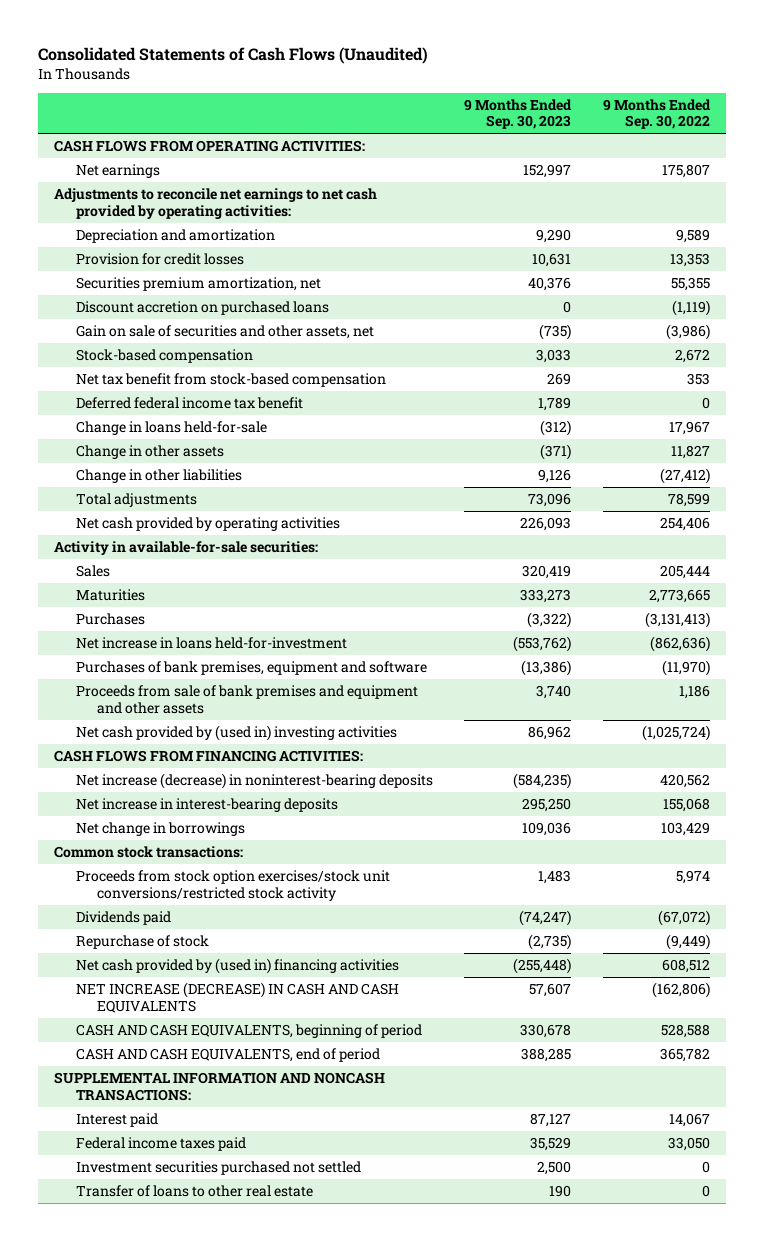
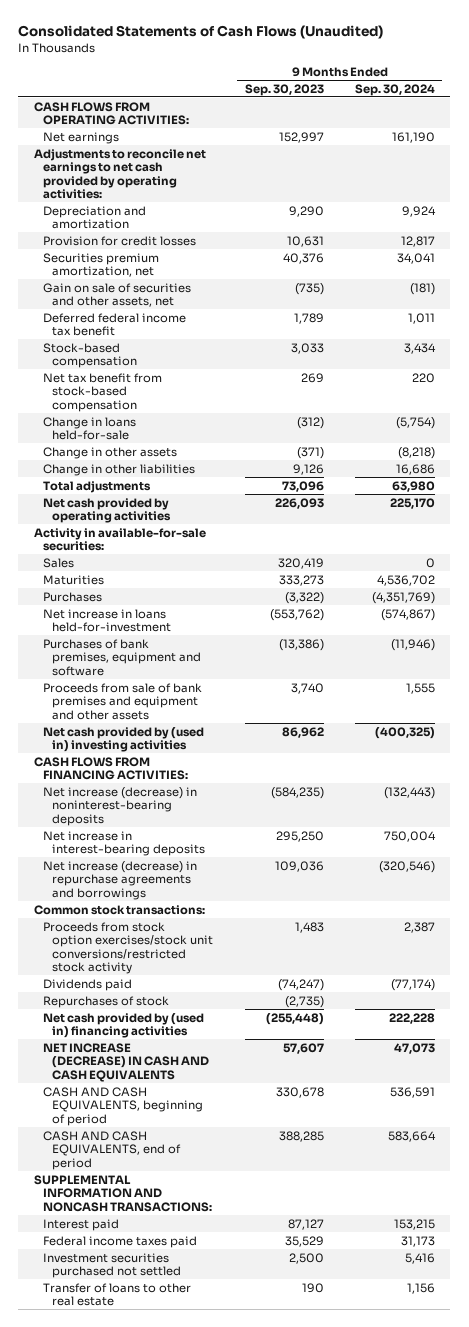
[602,98,711,130] 9 Months Ended Sep. 30, 2022 -> none
none -> [354,83,435,96] Sep. 30, 2024
[75,301,329,316] Discount accretion on purchased loans -> none
[75,397,303,410] Deferred federal income tax benefit -> [43,312,187,337] Deferred federal income tax benefit
[75,822,245,837] Net change in borrowings -> [43,860,198,900] Net increase (decrease) in repurchase agreements and borrowings
[75,935,209,950] Repurchase of stock -> [43,995,170,1008] Repurchases of stock

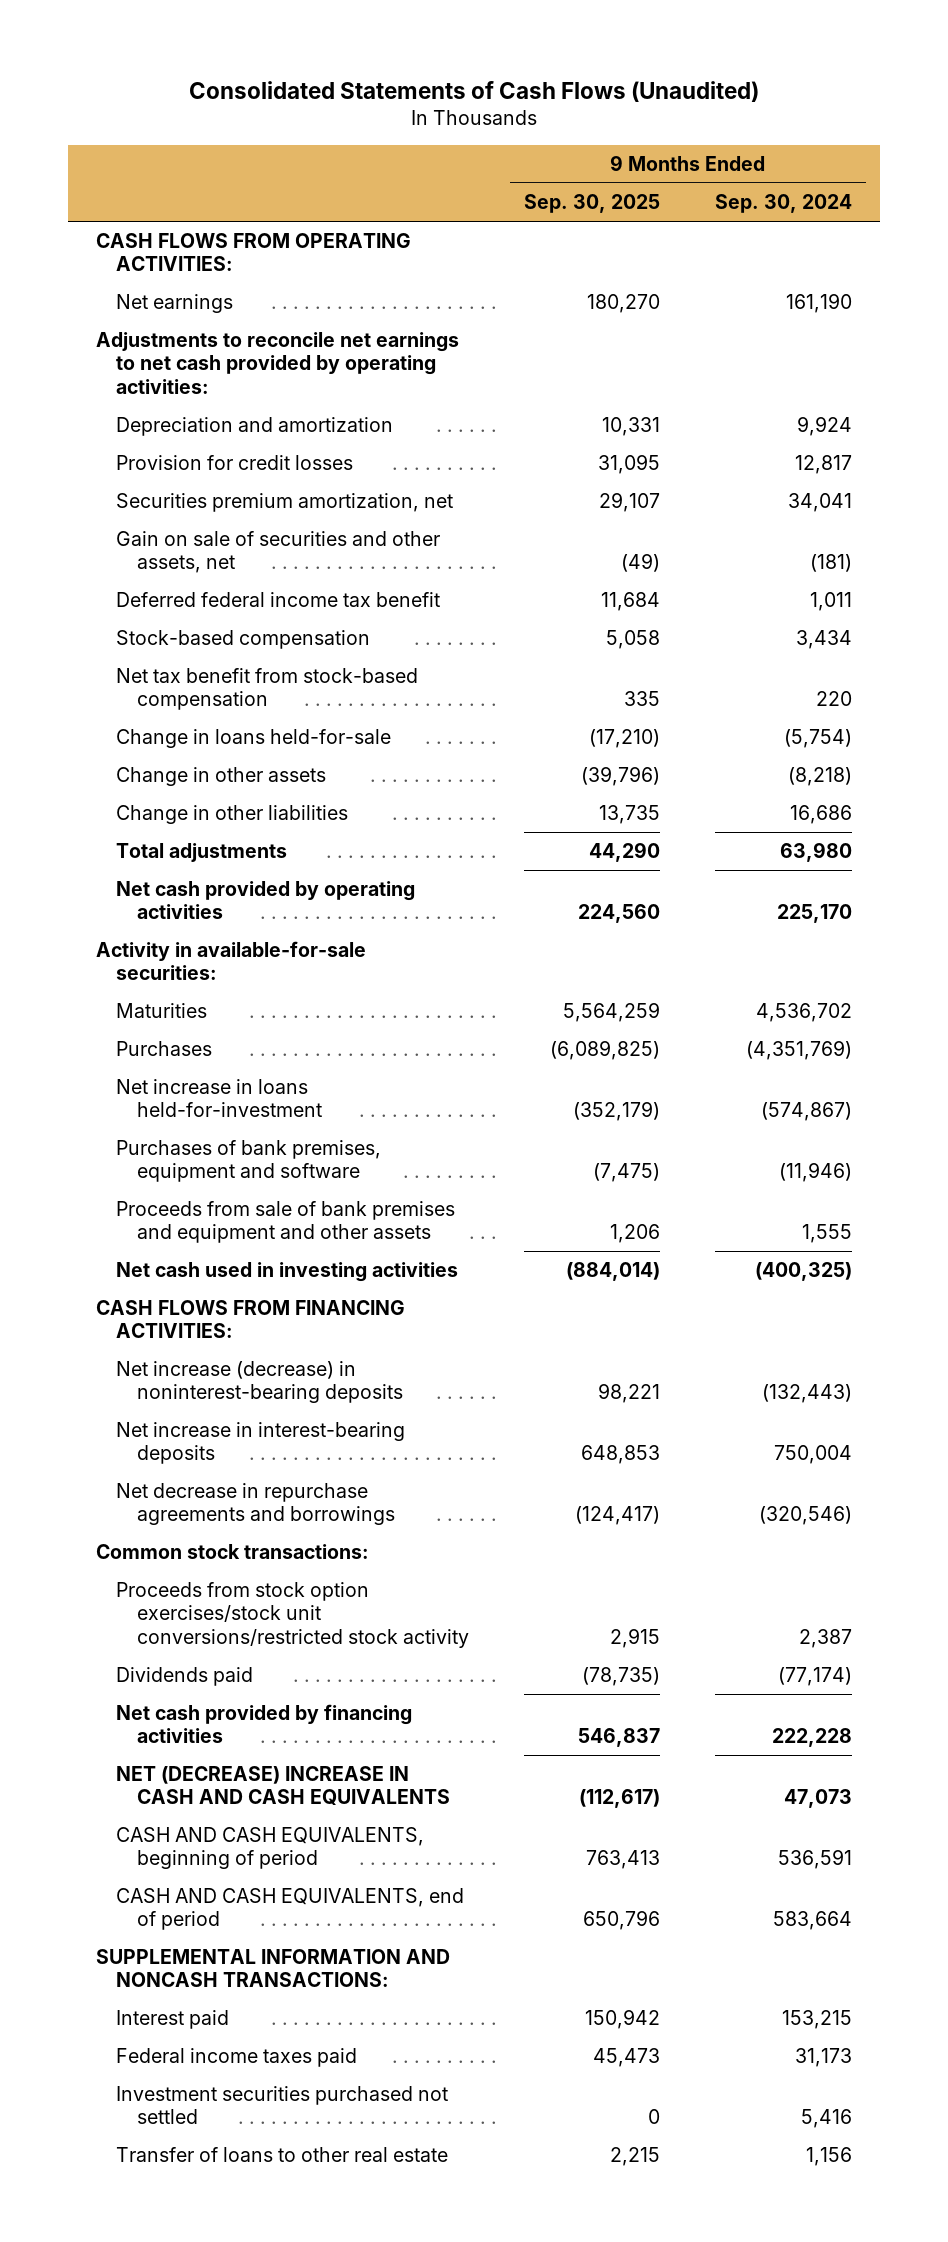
[244,83,324,96] Sep. 30, 2023 -> none
none -> [524,194,661,214] Sep. 30, 2025
[43,557,75,568] Sales -> none
[43,726,205,753] Net cash provided by (used in) investing activities -> [116,1262,459,1283] Net cash used in investing activities
[43,860,198,900] Net increase (decrease) in repurchase agreements and borrowings -> [116,1483,396,1526] Net decrease in repurchase agreements and borrowings
[43,995,170,1008] Repurchases of stock -> none
[43,1012,205,1039] Net cash provided by (used in) financing activities -> [116,1704,413,1744] Net cash provided by financing activities
[43,1042,210,1082] NET INCREASE (DECREASE) IN CASH AND CASH EQUIVALENTS -> [116,1766,451,1806] NET (DECREASE) INCREASE IN CASH AND CASH EQUIVALENTS

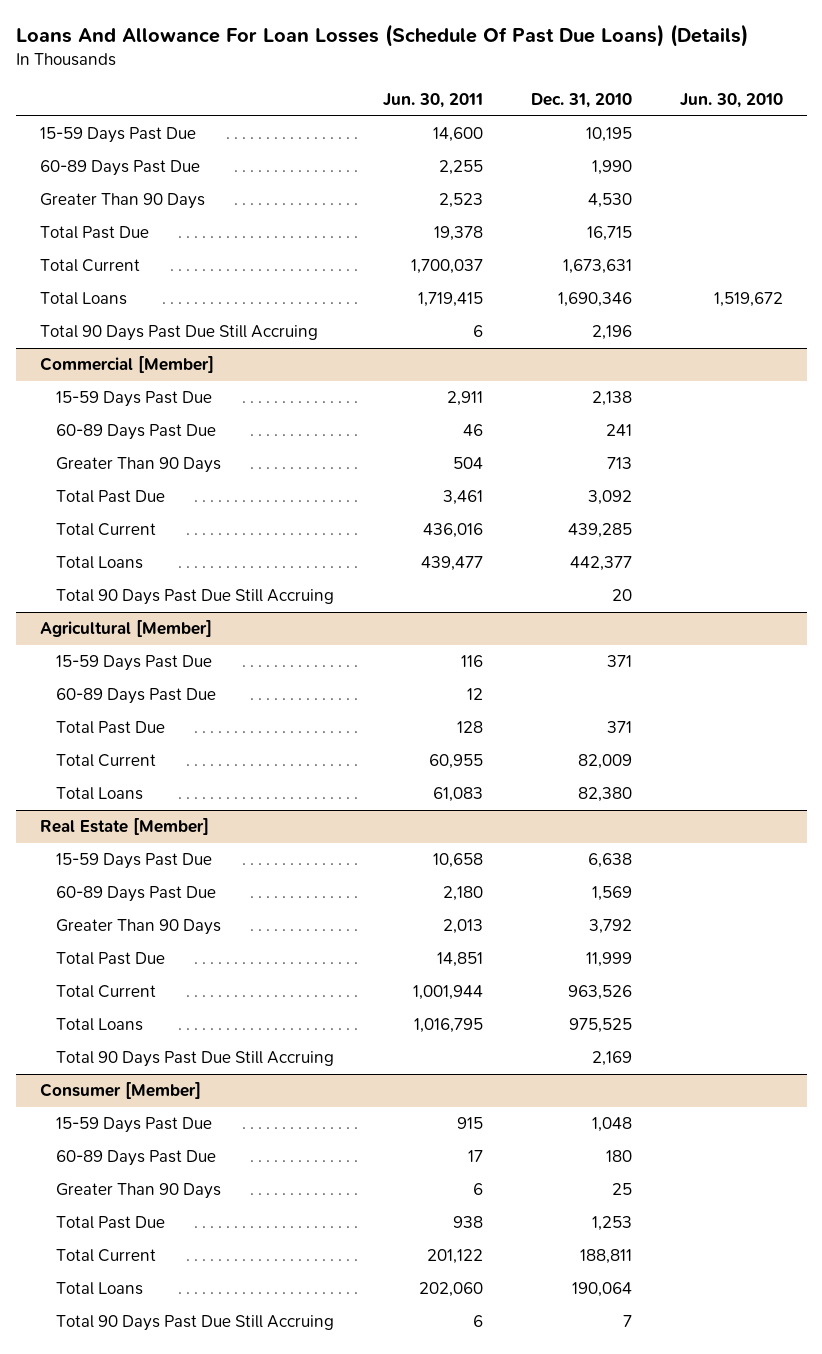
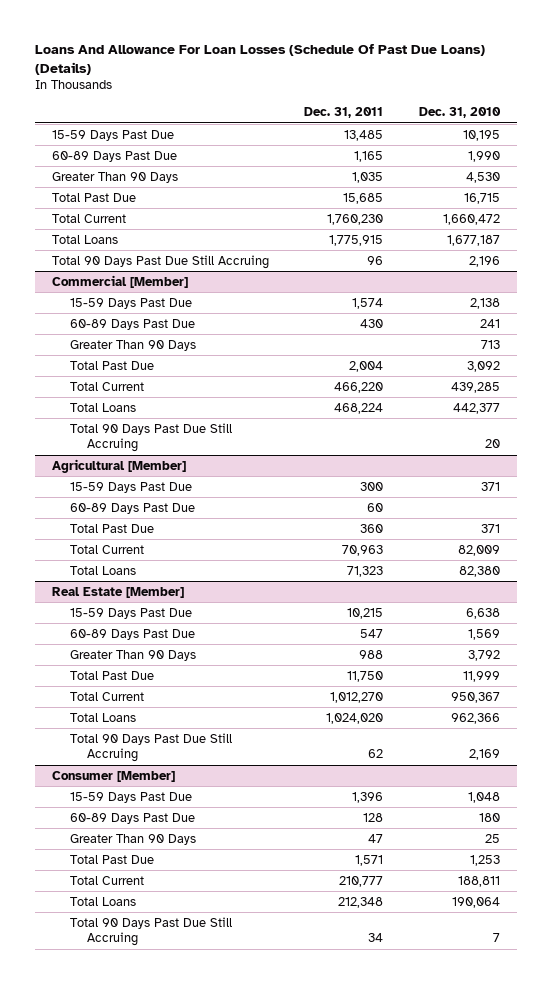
[382,92,483,108] Jun. 30, 2011 -> none
[679,92,783,108] Jun. 30, 2010 -> none
none -> [304,107,384,119] Dec. 31, 2011
[562,259,632,275] 1,673,631 -> [442,213,500,225] 1,660,472
[557,292,632,308] 1,690,346 -> [446,234,500,246] 1,677,187
[567,985,632,1001] 963,526 -> [450,691,500,703] 950,367
[568,1018,632,1034] 975,525 -> [450,712,500,724] 962,366

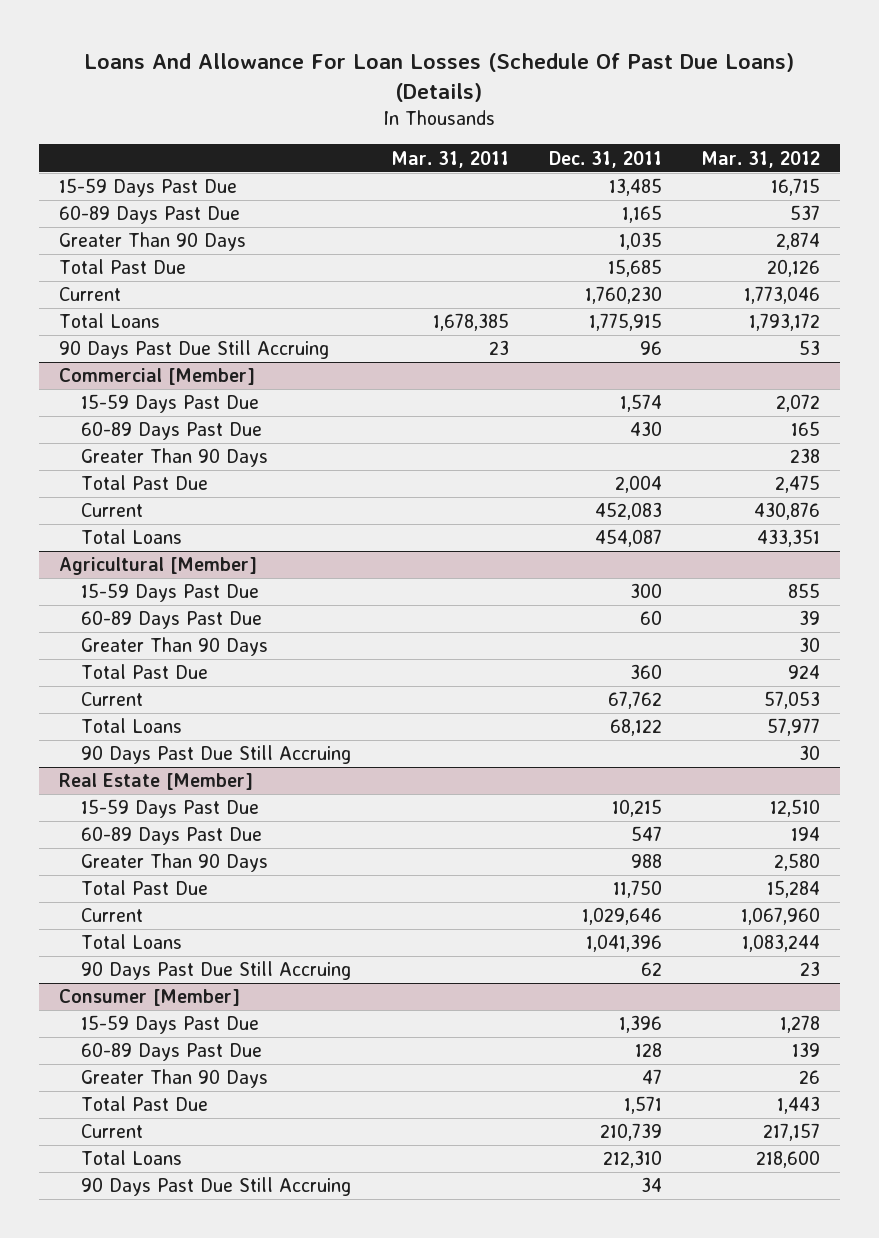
[418,107,501,119] Dec. 31, 2010 -> none
none -> [390,150,509,168] Mar. 31, 2011
none -> [701,150,821,168] Mar. 31, 2012
[52,213,127,223] Total Current -> [58,287,121,302] Current
[52,254,270,269] Total 90 Days Past Due Still Accruing -> [58,340,329,360] 90 Days Past Due Still Accruing
[69,422,232,453] Total 90 Days Past Due Still Accruing -> none
[69,381,144,391] Total Current -> [81,503,144,518] Current
[334,381,384,393] 466,220 -> [594,502,662,521] 452,083
[334,402,384,414] 468,224 -> [594,529,662,548] 454,087
none -> [81,637,269,657] Greater Than 90 Days
[69,544,144,554] Total Current -> [81,692,144,707] Current
[342,544,384,556] 70,963 -> [607,691,662,710] 67,762
[347,565,384,577] 71,323 -> [609,719,662,737] 68,122
none -> [81,745,352,765] 90 Days Past Due Still Accruing
[69,691,144,701] Total Current -> [81,908,144,923] Current
[330,691,384,703] 1,012,270 -> [581,907,662,926] 1,029,646
[326,712,384,724] 1,024,020 -> [585,934,662,953] 1,041,396
[69,732,232,763] Total 90 Days Past Due Still Accruing -> [81,961,352,981] 90 Days Past Due Still Accruing
[69,875,144,885] Total Current -> [81,1124,144,1139] Current
[339,875,384,887] 210,777 -> [599,1123,662,1142] 210,739
[338,896,384,908] 212,348 -> [602,1150,662,1169] 212,310
[69,916,232,947] Total 90 Days Past Due Still Accruing -> [81,1177,352,1197] 90 Days Past Due Still Accruing

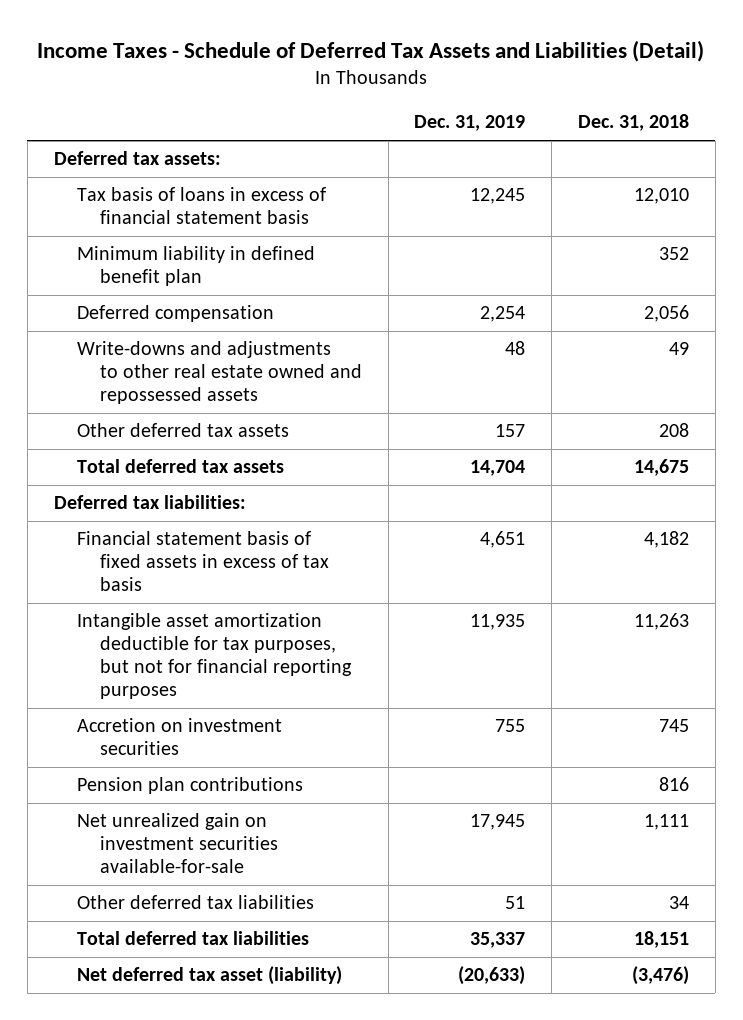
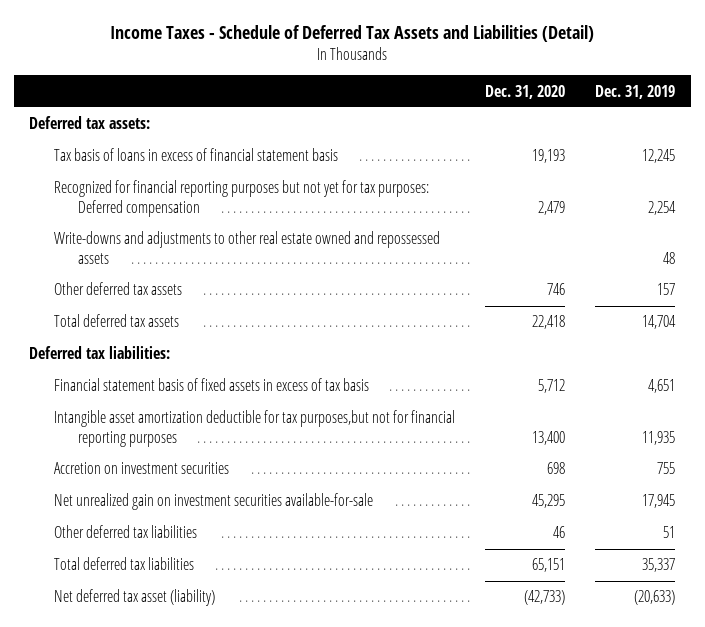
[577,114,689,132] Dec. 31, 2018 -> none
none -> [485,84,566,99] Dec. 31, 2020
[76,246,315,287] Minimum liability in defined benefit plan -> none
[76,305,274,323] Deferred compensation -> [53,180,429,217] Recognized for financial reporting purposes but not yet for tax purposes: Deferred compensation
[76,613,353,700] Intangible asset amortization deductible for tax purposes, but not for financial reporting purposes -> [53,410,455,447] Intangible asset amortization deductible for tax purposes,but not for financial reporting purposes
[76,777,303,795] Pension plan contributions -> none

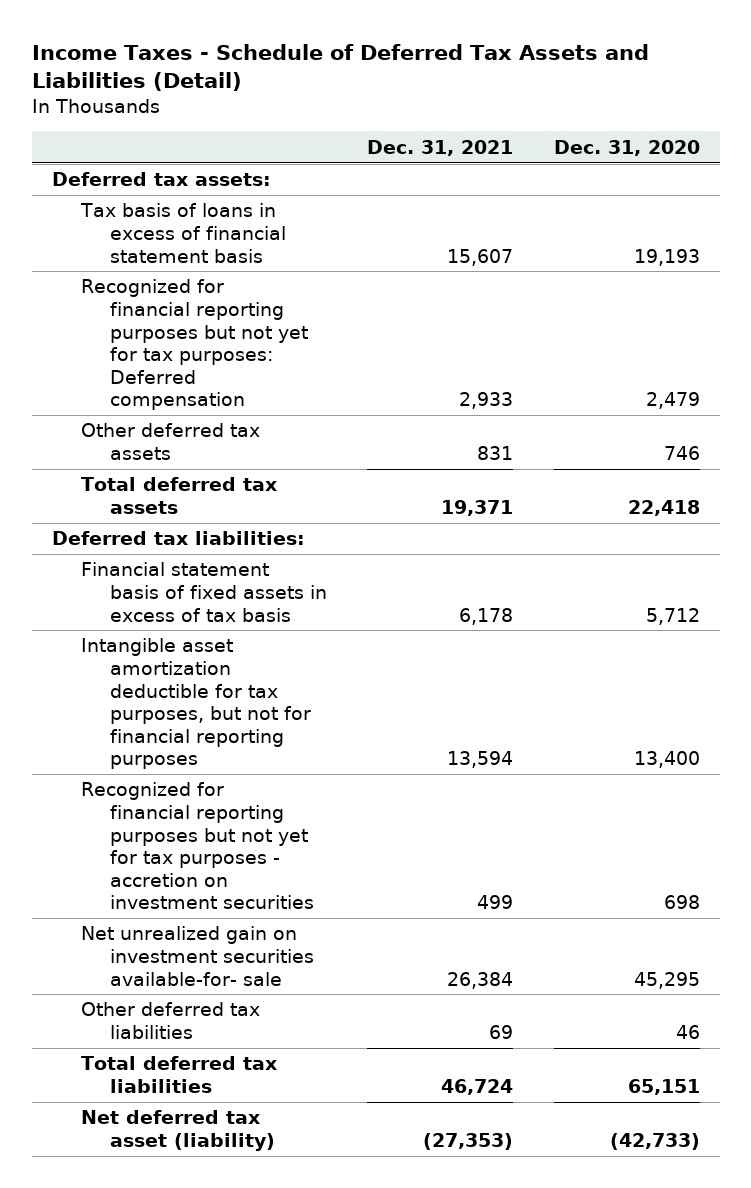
[595,84,676,99] Dec. 31, 2019 -> none
none -> [367,139,514,156] Dec. 31, 2021
[53,231,440,264] Write-downs and adjustments to other real estate owned and repossessed assets -> none
[53,410,455,447] Intangible asset amortization deductible for tax purposes,but not for financial reporting purposes -> [80,638,311,770] Intangible asset amortization deductible for tax purposes, but not for financial reporting purposes
[53,462,229,475] Accretion on investment securities -> [80,782,314,910] Recognized for financial reporting purposes but not yet for tax purposes - accretion on investment securities
[53,493,373,511] Net unrealized gain on investment securities available-for-sale -> [80,926,314,986] Net unrealized gain on investment securities available-for- sale

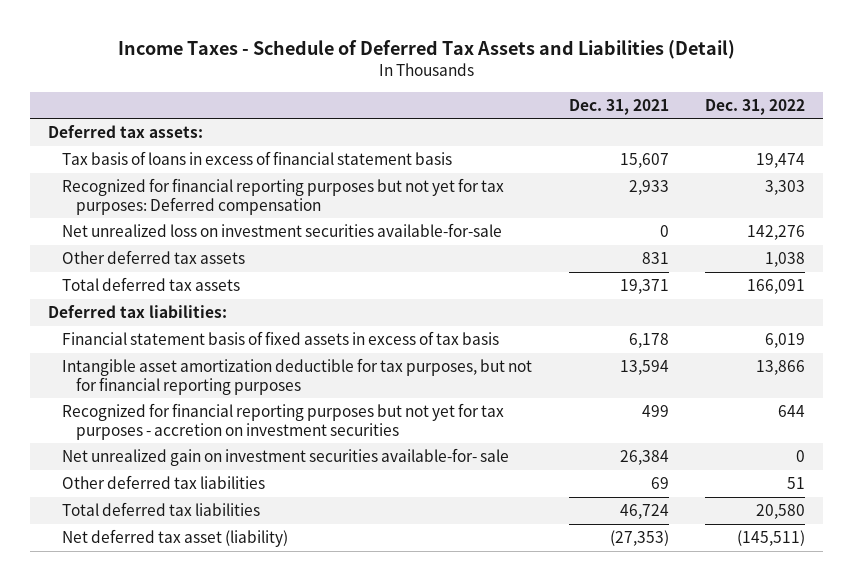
[553,139,700,156] Dec. 31, 2020 -> none
none -> [705,98,806,115] Dec. 31, 2022
none -> [62,223,503,238] Net unrealized loss on investment securities available-for-sale

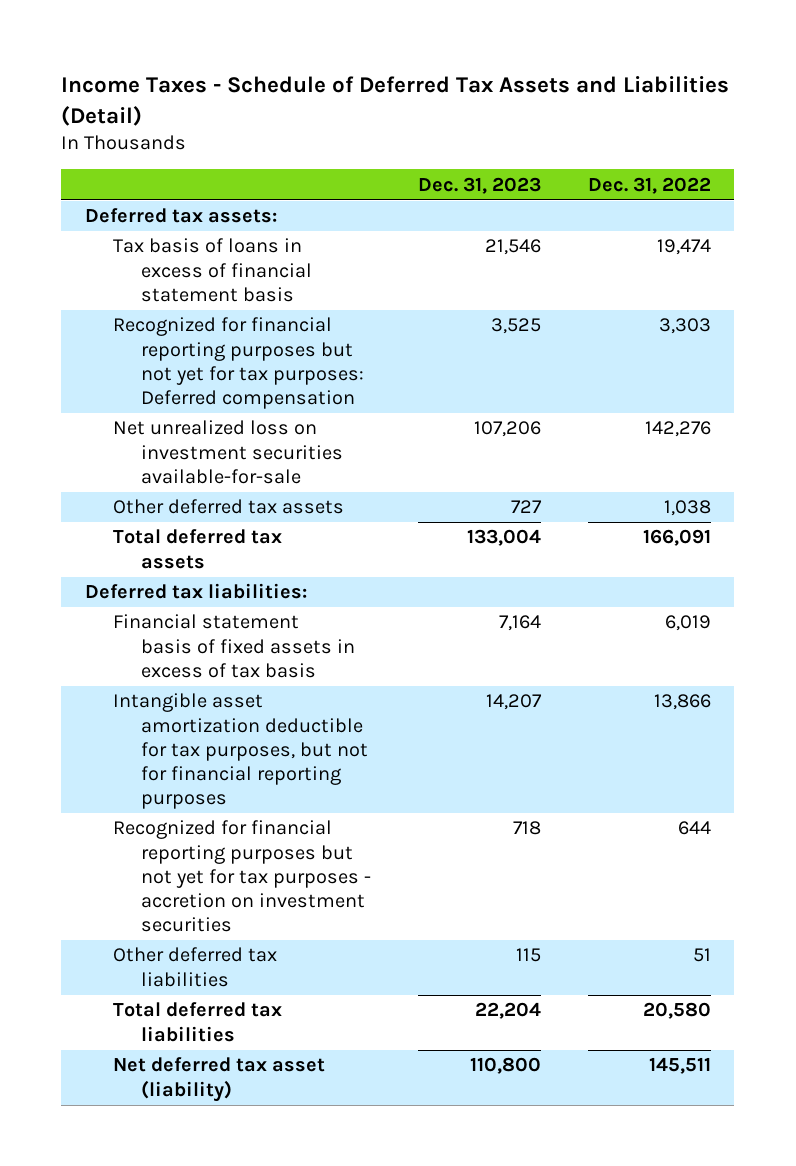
[568,98,669,115] Dec. 31, 2021 -> none
none -> [417,176,541,194] Dec. 31, 2023
[62,448,510,467] Net unrealized gain on investment securities available-for- sale -> none
[737,530,806,547] (145,511) -> [648,1057,711,1075] 145,511

